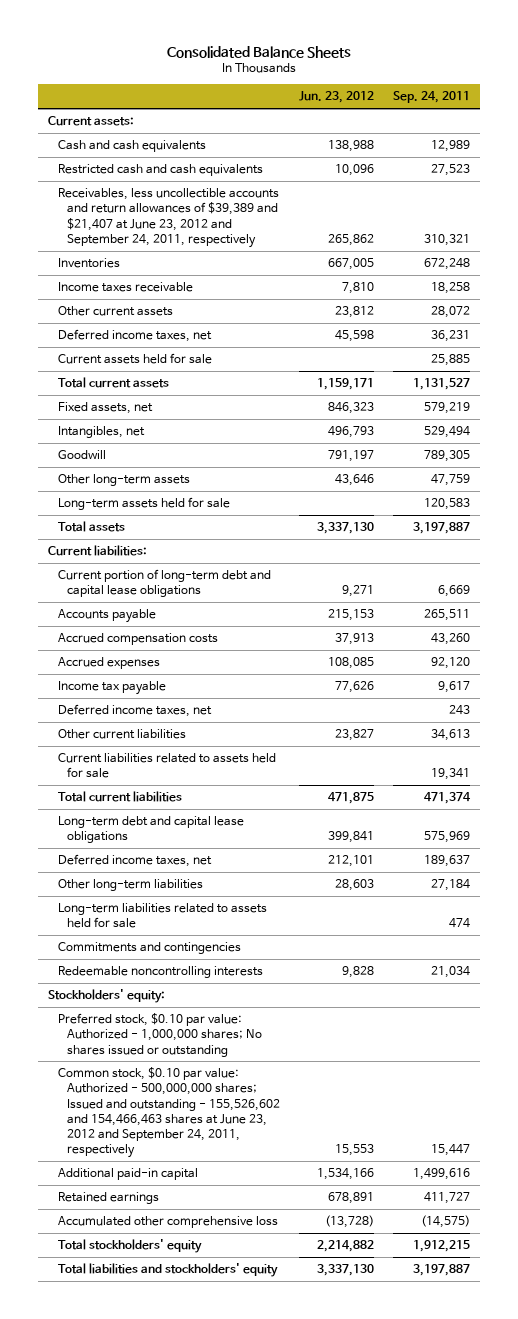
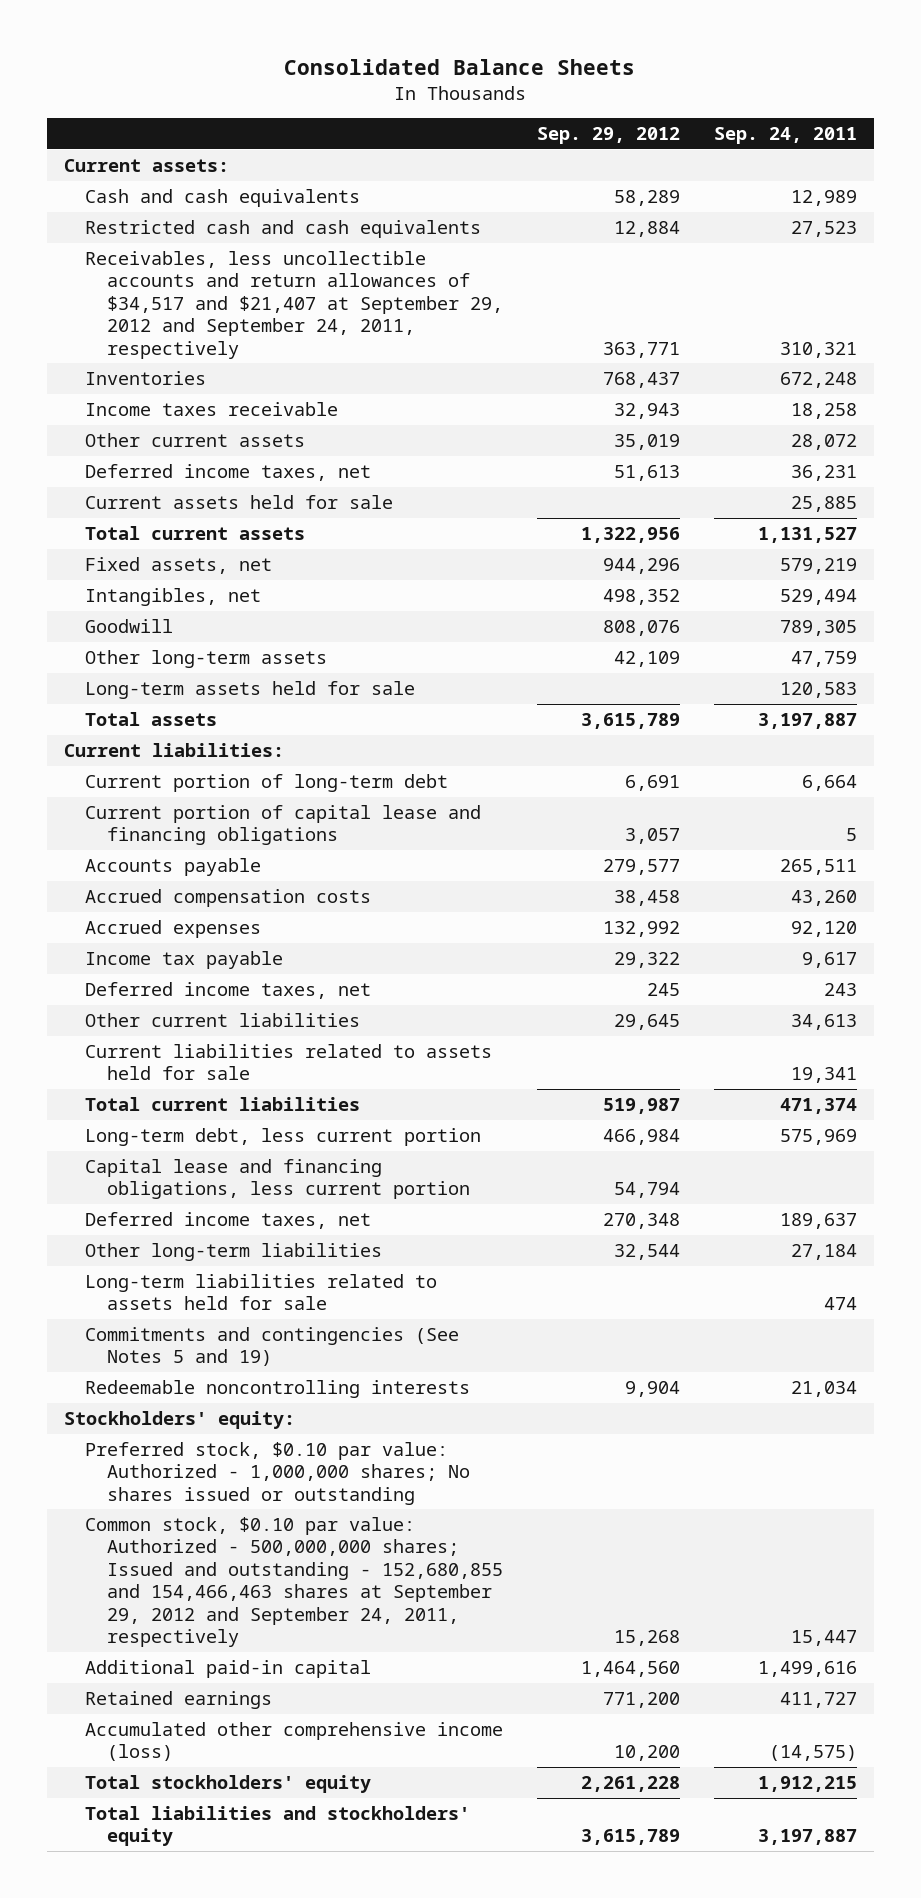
[299,91,375,104] Jun. 23, 2012 -> none
none -> [537,127,681,145] Sep. 29, 2012
[57,188,279,248] Receivables, less uncollectible accounts and return allowances of $39,389 and $21,407 at June 23, 2012 and September 24, 2011, respectively -> [85,250,503,359] Receivables, less uncollectible accounts and return allowances of $34,517 and $21,407 at September 29, 2012 and September 24, 2011, respectively
[57,569,271,598] Current portion of long-term debt and capital lease obligations -> [85,773,449,792] Current portion of long-term debt
[438,585,471,598] 6,669 -> [801,774,857,791] 6,664
none -> [85,804,482,846] Current portion of capital lease and financing obligations
[57,816,244,844] Long-term debt and capital lease obligations -> [85,1127,482,1146] Long-term debt, less current portion
none -> [85,1158,470,1200] Capital lease and financing obligations, less current portion
[57,942,241,955] Commitments and contingencies -> [85,1326,460,1367] Commitments and contingencies (See Notes 5 and 19)
[57,1067,281,1159] Common stock, $0.10 par value: Authorized - 500,000,000 shares; Issued and outstanding - 155,526,602 and 154,466,463 shares at June 23, 2012 and September 24, 2011, respectively -> [85,1516,503,1648] Common stock, $0.10 par value: Authorized - 500,000,000 shares; Issued and outstanding - 152,680,855 and 154,466,463 shares at September 29, 2012 and September 24, 2011, respectively
[57,1216,278,1229] Accumulated other comprehensive loss -> [85,1721,504,1762] Accumulated other comprehensive income (loss)

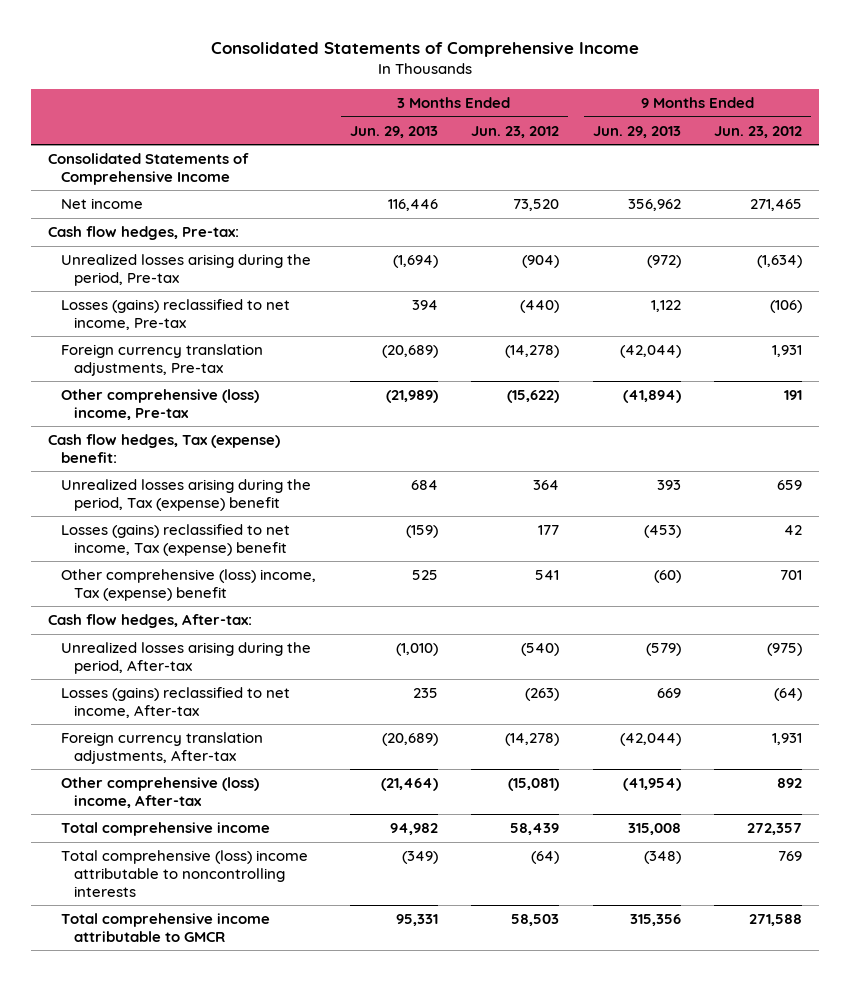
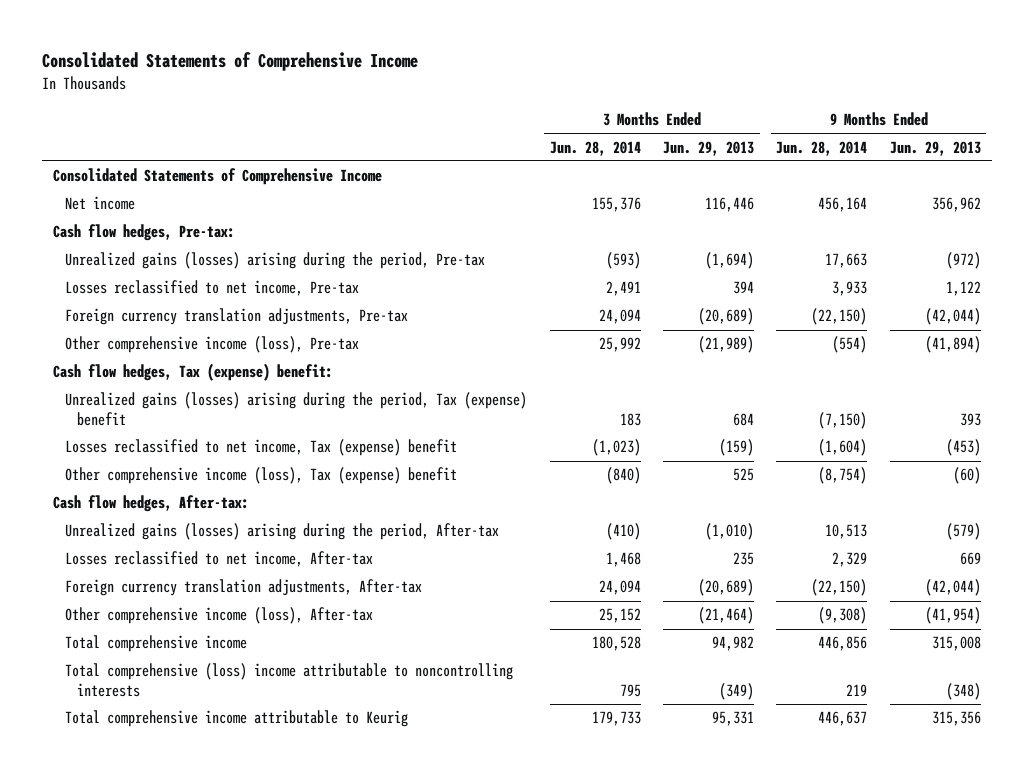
[471,126,560,139] Jun. 23, 2012 -> none
[714,126,803,139] Jun. 23, 2012 -> none
none -> [549,140,641,156] Jun. 28, 2014
none -> [776,140,868,156] Jun. 28, 2014
[61,254,312,286] Unrealized losses arising during the period, Pre-tax -> [65,252,486,270] Unrealized gains (losses) arising during the period, Pre-tax
[61,299,291,330] Losses (gains) reclassified to net income, Pre-tax -> [65,280,360,297] Losses reclassified to net income, Pre-tax
[61,389,260,420] Other comprehensive (loss) income, Pre-tax -> [65,336,360,354] Other comprehensive income (loss), Pre-tax
[61,479,312,511] Unrealized losses arising during the period, Tax (expense) benefit -> [65,392,528,427] Unrealized gains (losses) arising during the period, Tax (expense) benefit
[61,524,291,556] Losses (gains) reclassified to net income, Tax (expense) benefit -> [65,439,458,457] Losses reclassified to net income, Tax (expense) benefit
[61,569,317,601] Other comprehensive (loss) income, Tax (expense) benefit -> [65,467,458,485] Other comprehensive income (loss), Tax (expense) benefit
[61,642,312,674] Unrealized losses arising during the period, After-tax -> [65,523,500,541] Unrealized gains (losses) arising during the period, After-tax
[61,687,291,718] Losses (gains) reclassified to net income, After-tax -> [65,551,374,568] Losses reclassified to net income, After-tax
[61,777,260,808] Other comprehensive (loss) income, After-tax -> [65,607,374,625] Other comprehensive income (loss), After-tax
[61,913,271,942] Total comprehensive income attributable to GMCR -> [65,710,409,728] Total comprehensive income attributable to Keurig

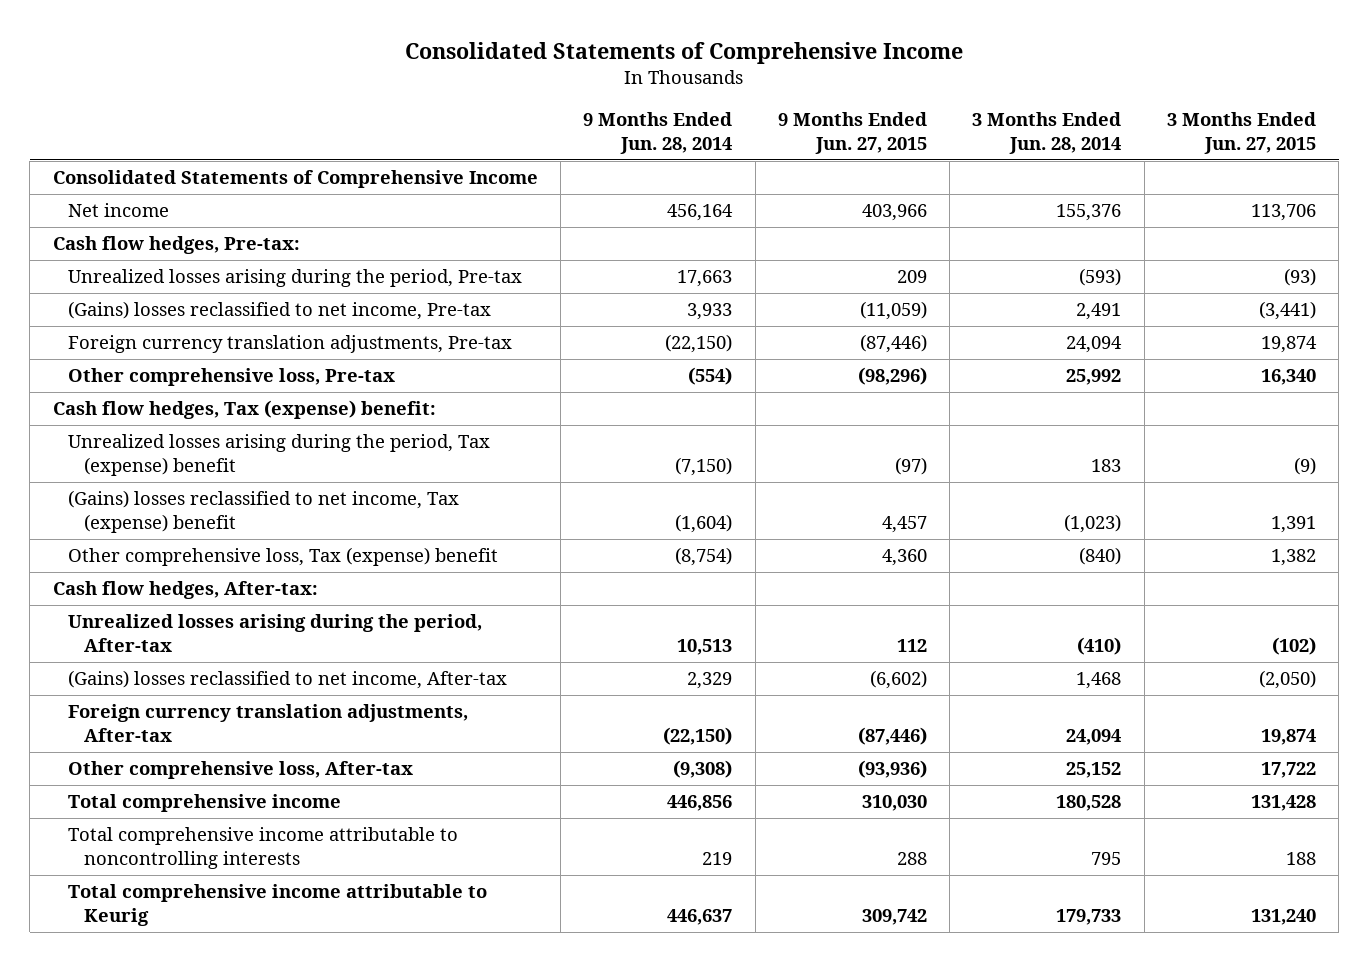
[662,140,754,156] Jun. 29, 2013 -> none
[889,140,981,156] Jun. 29, 2013 -> none
none -> [777,112,927,154] 9 Months Ended Jun. 27, 2015
none -> [1166,112,1316,154] 3 Months Ended Jun. 27, 2015
[65,252,486,270] Unrealized gains (losses) arising during the period, Pre-tax -> [68,269,523,288] Unrealized losses arising during the period, Pre-tax
[65,280,360,297] Losses reclassified to net income, Pre-tax -> [68,301,492,321] (Gains) losses reclassified to net income, Pre-tax
[65,336,360,354] Other comprehensive income (loss), Pre-tax -> [68,368,396,387] Other comprehensive loss, Pre-tax
[65,392,528,427] Unrealized gains (losses) arising during the period, Tax (expense) benefit -> [68,434,491,477] Unrealized losses arising during the period, Tax (expense) benefit
[65,439,458,457] Losses reclassified to net income, Tax (expense) benefit -> [68,490,460,534] (Gains) losses reclassified to net income, Tax (expense) benefit
[65,467,458,485] Other comprehensive income (loss), Tax (expense) benefit -> [68,547,499,567] Other comprehensive loss, Tax (expense) benefit
[65,523,500,541] Unrealized gains (losses) arising during the period, After-tax -> [68,614,483,653] Unrealized losses arising during the period, After-tax
[65,551,374,568] Losses reclassified to net income, After-tax -> [68,670,508,690] (Gains) losses reclassified to net income, After-tax
[65,607,374,625] Other comprehensive income (loss), After-tax -> [68,761,414,780] Other comprehensive loss, After-tax
[65,663,514,698] Total comprehensive (loss) income attributable to noncontrolling interests -> [68,827,459,870] Total comprehensive income attributable to noncontrolling interests

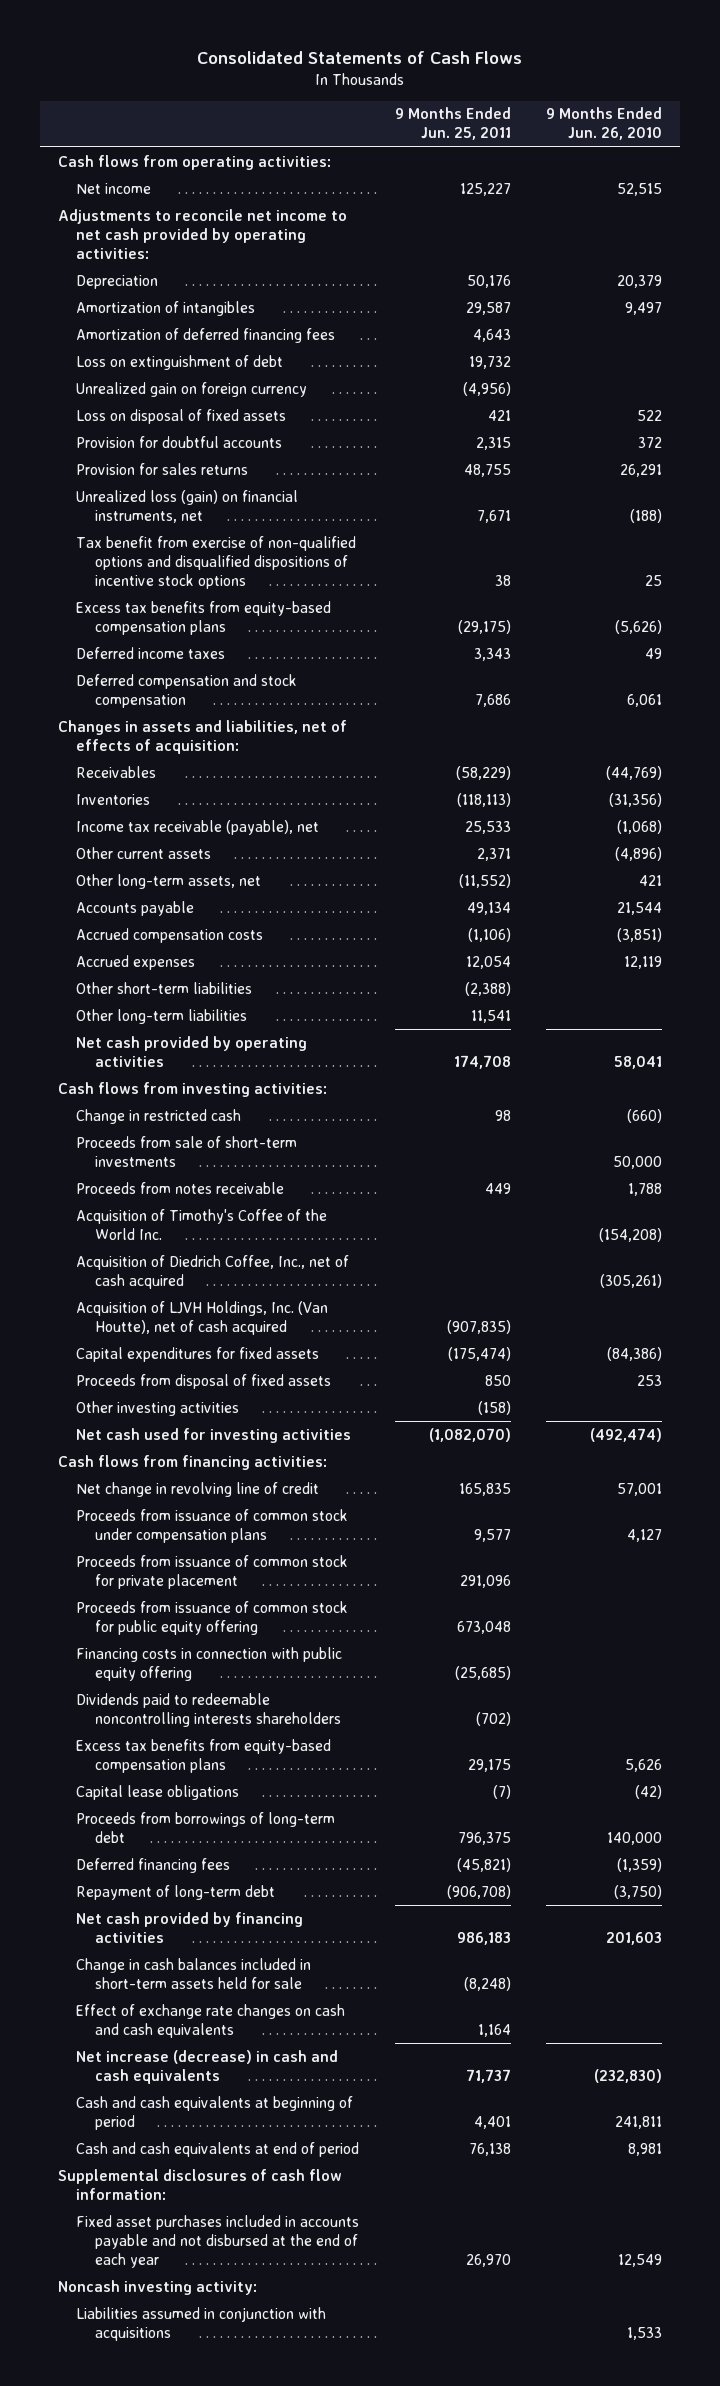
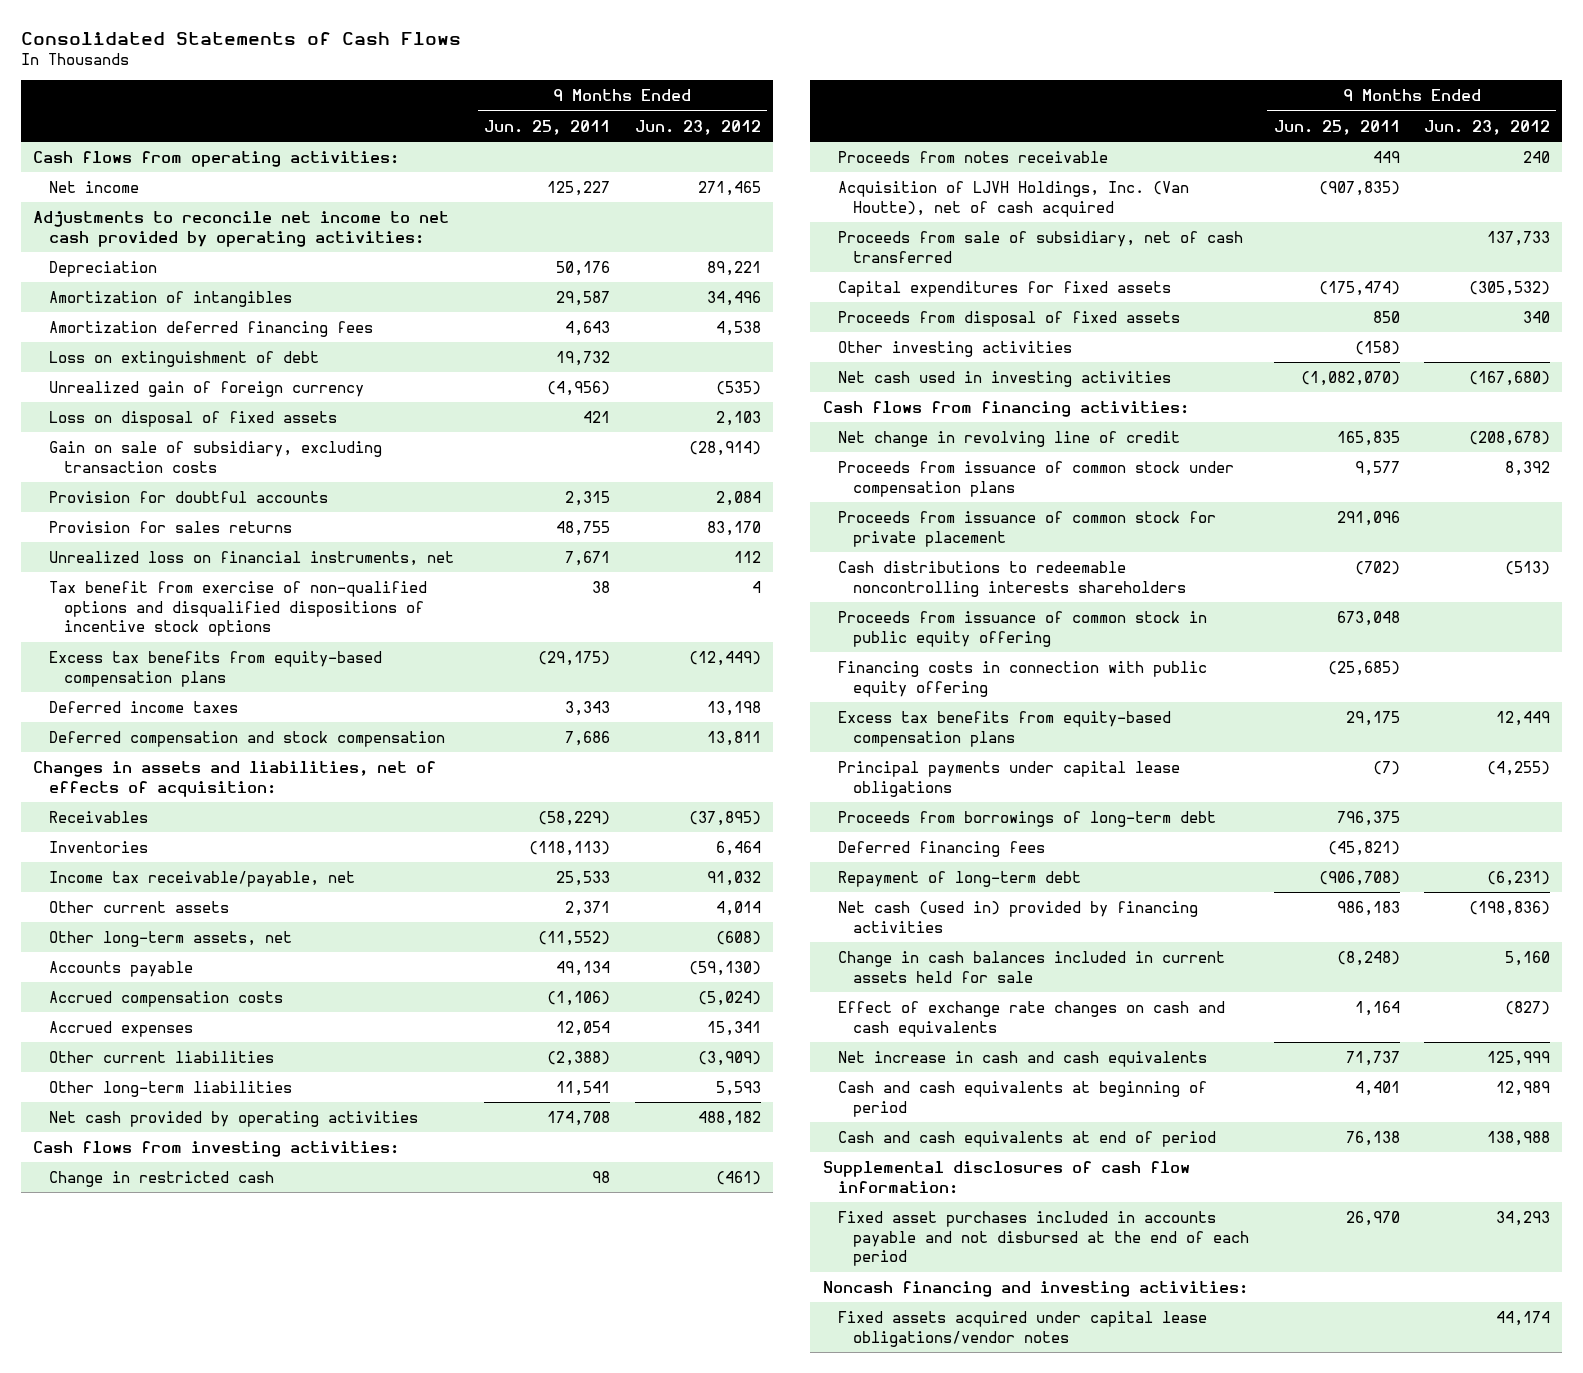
[546,107,663,141] 9 Months Ended Jun. 26, 2010 -> none
none -> [634,119,761,135] Jun. 23, 2012
[76,327,336,343] Amortization of deferred financing fees -> [48,320,373,337] Amortization deferred financing fees
[76,381,308,397] Unrealized gain on foreign currency -> [48,380,364,397] Unrealized gain of foreign currency
none -> [48,440,382,473] Gain on sale of subsidiary, excluding transaction costs
[76,489,299,523] Unrealized loss (gain) on financial instruments, net -> [48,550,454,566] Unrealized loss on financial instruments, net
[76,819,320,835] Income tax receivable (payable), net -> [48,870,355,887] Income tax receivable/payable, net
[76,981,253,994] Other short-term liabilities -> [48,1050,274,1063] Other current liabilities
[76,1135,298,1167] Proceeds from sale of short-term investments -> none
[76,1208,328,1240] Acquisition of Timothy's Coffee of the World Inc. -> none
[76,1254,350,1289] Acquisition of Diedrich Coffee, Inc., net of cash acquired -> none
none -> [837,230,1243,263] Proceeds from sale of subsidiary, net of cash transferred
[76,1427,352,1443] Net cash used for investing activities -> [837,370,1171,387] Net cash used in investing activities
none -> [837,560,1187,597] Cash distributions to redeemable noncontrolling interests shareholders
[76,1600,349,1635] Proceeds from issuance of common stock for public equity offering -> [837,610,1207,647] Proceeds from issuance of common stock in public equity offering
[76,1692,341,1727] Dividends paid to redeemable noncontrolling interests shareholders -> none
[76,1784,240,1800] Capital lease obligations -> [837,760,1180,797] Principal payments under capital lease obligations
[76,1911,304,1943] Net cash provided by financing activities -> [837,900,1198,933] Net cash (used in) provided by financing activities
[76,1957,312,1989] Change in cash balances included in short-term assets held for sale -> [837,950,1225,983] Change in cash balances included in current assets held for sale
[76,2049,339,2084] Net increase (decrease) in cash and cash equivalents -> [837,1050,1207,1067] Net increase in cash and cash equivalents
[76,2306,327,2341] Liabilities assumed in conjunction with acquisitions -> none
[76,2214,360,2268] Fixed asset purchases included in accounts payable and not disbursed at the end of each year -> [837,1210,1250,1267] Fixed asset purchases included in accounts payable and not disbursed at the end of each period
[57,2279,257,2295] Noncash investing activity: -> [822,1280,1248,1297] Noncash financing and investing activities:
none -> [837,1310,1207,1347] Fixed assets acquired under capital lease obligations/vendor notes

